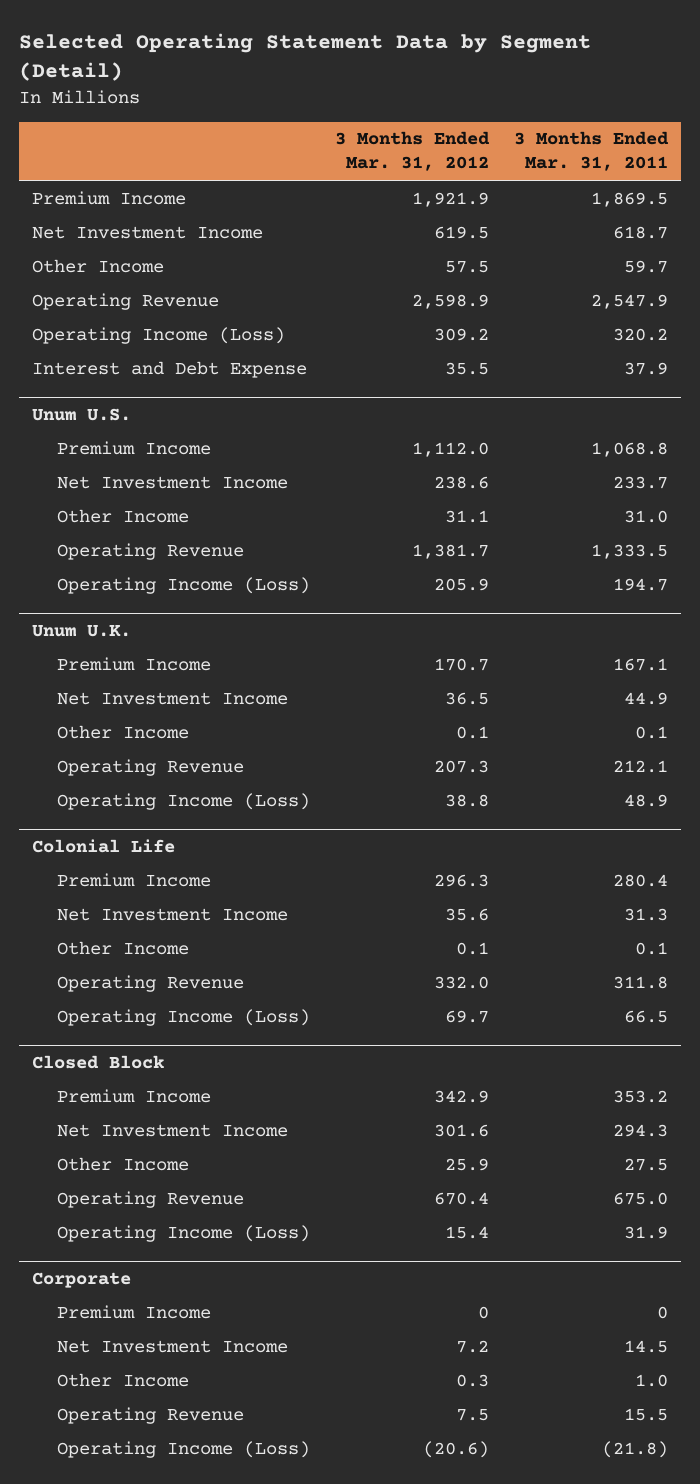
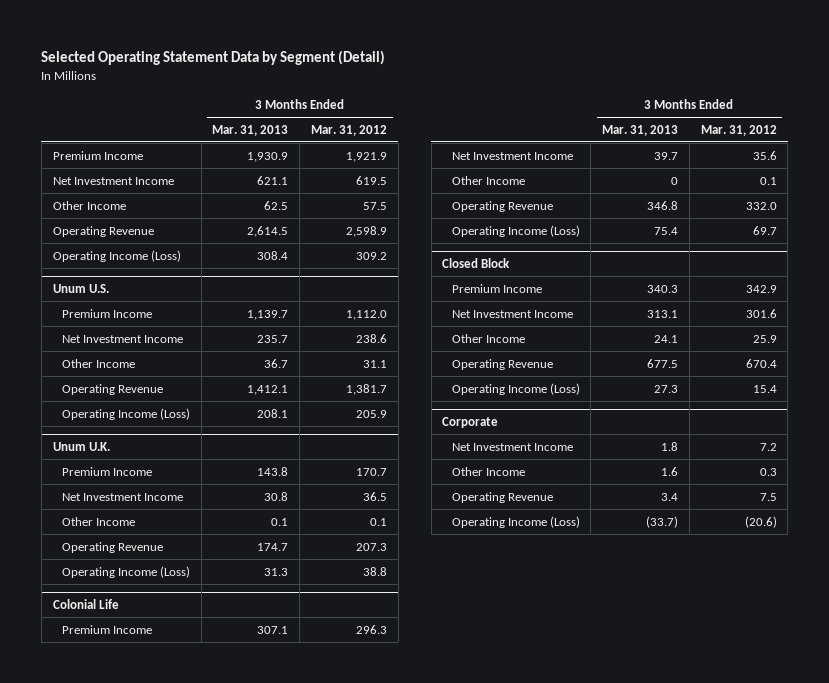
[514,131,670,172] 3 Months Ended Mar. 31, 2011 -> none
none -> [212,124,289,136] Mar. 31, 2013
[31,360,307,378] Interest and Debt Expense -> none
[56,1304,211,1319] Premium Income -> none

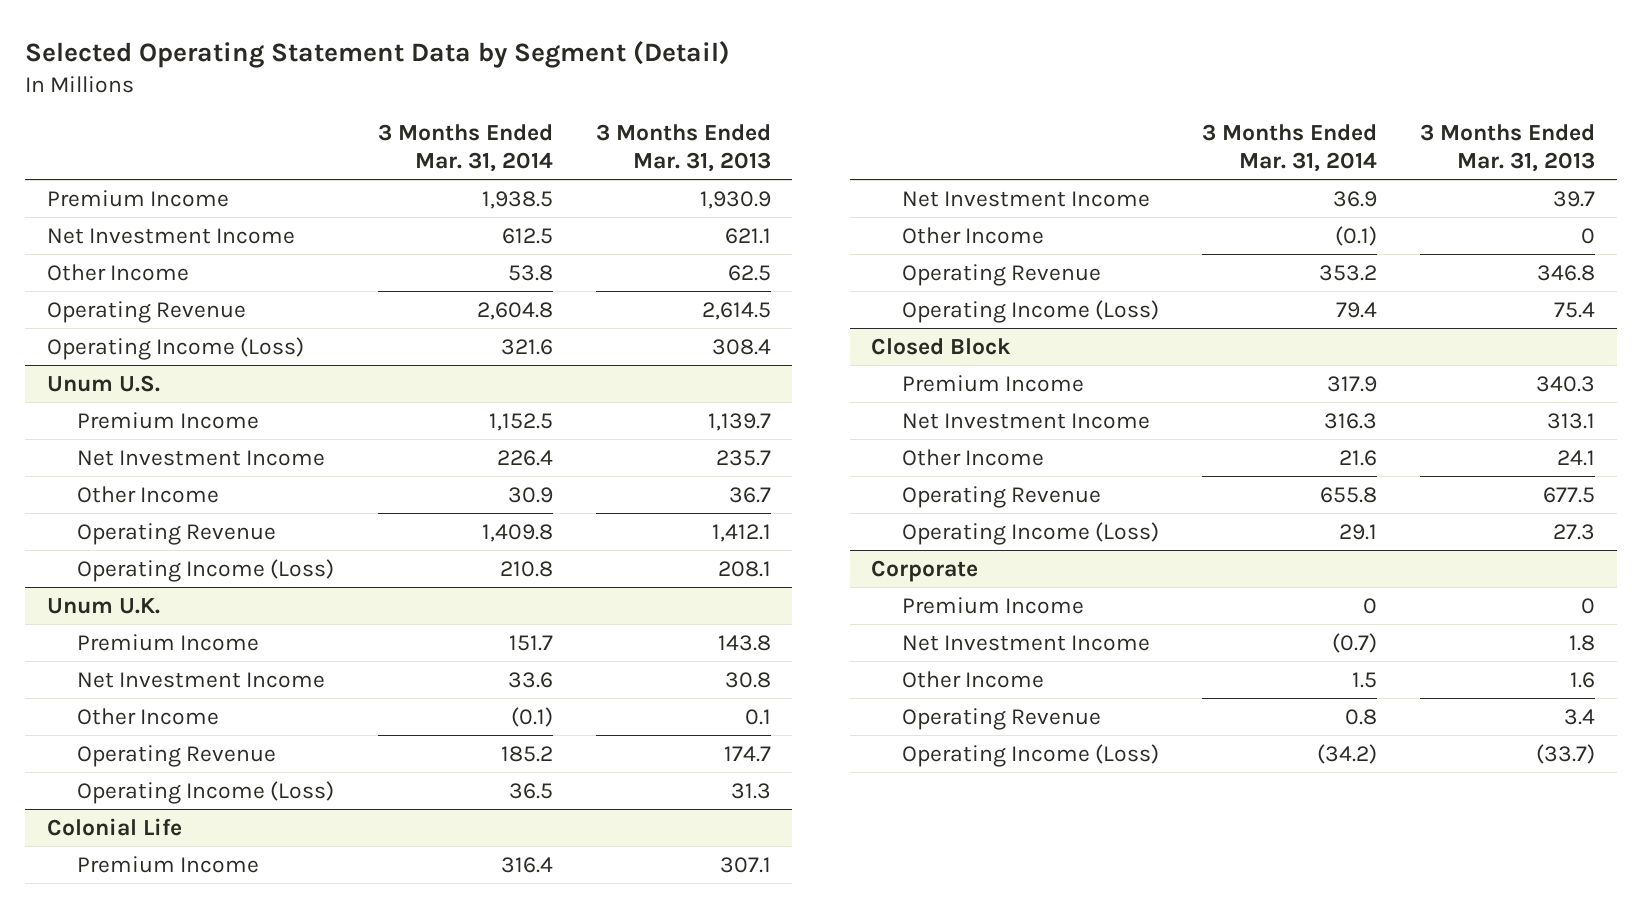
[310,124,387,136] Mar. 31, 2012 -> none
none -> [377,124,553,173] 3 Months Ended Mar. 31, 2014
none -> [901,596,1084,614] Premium Income

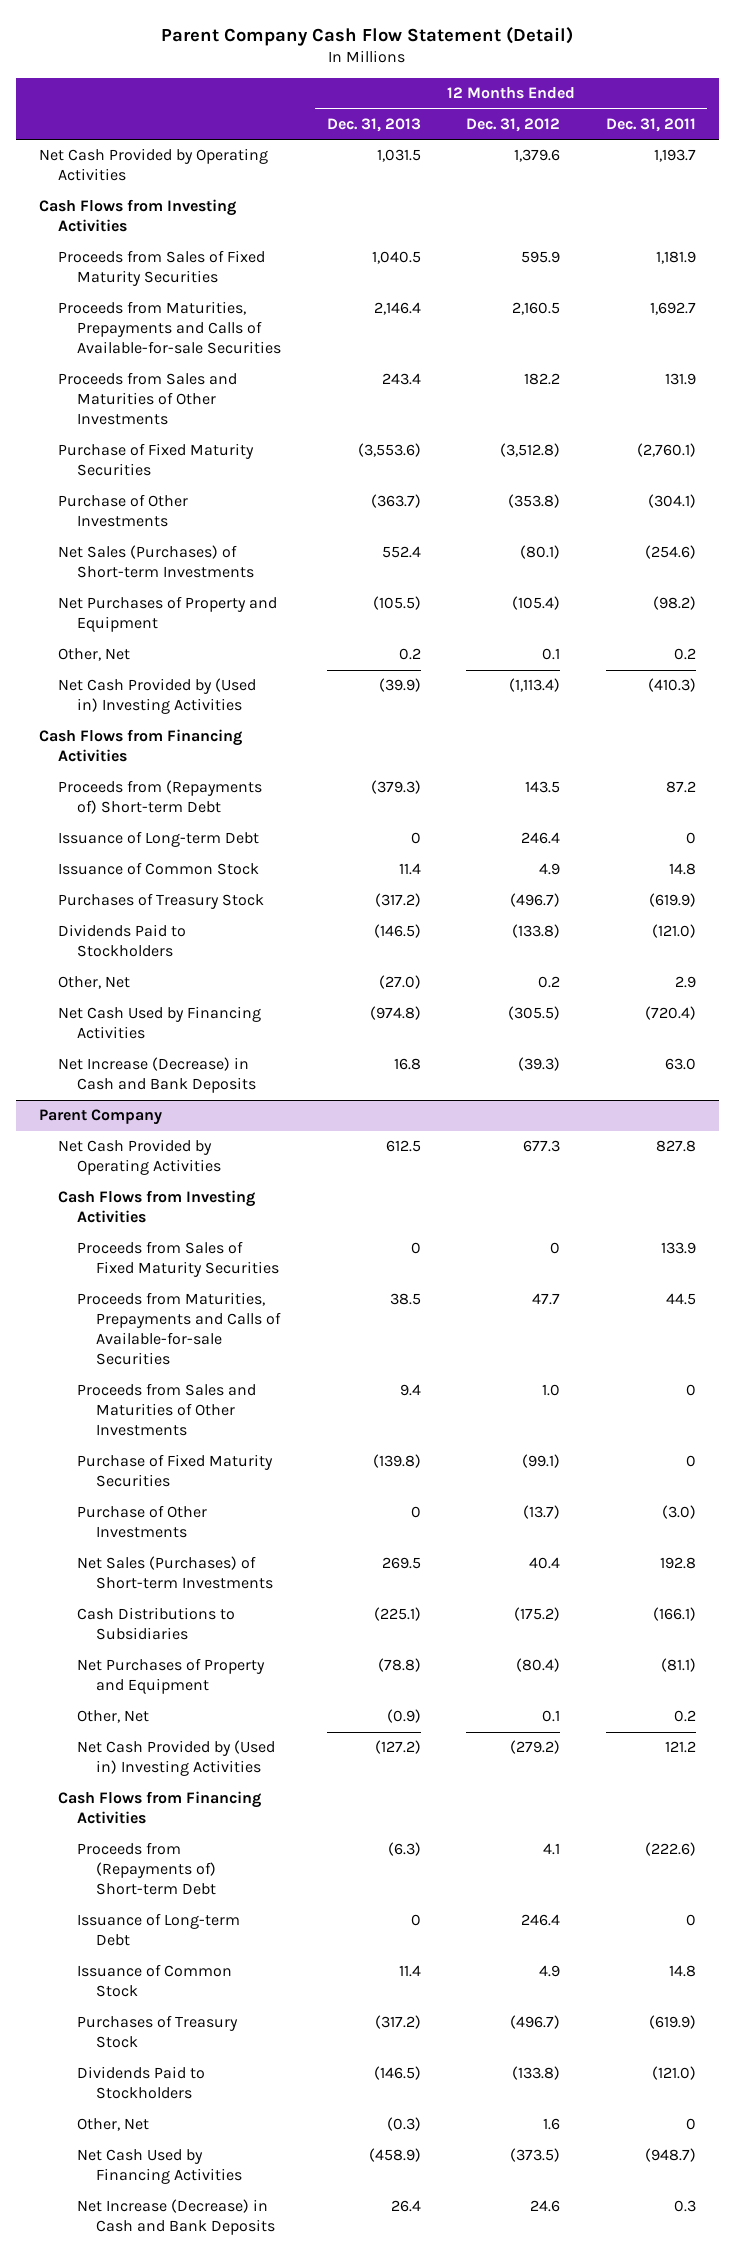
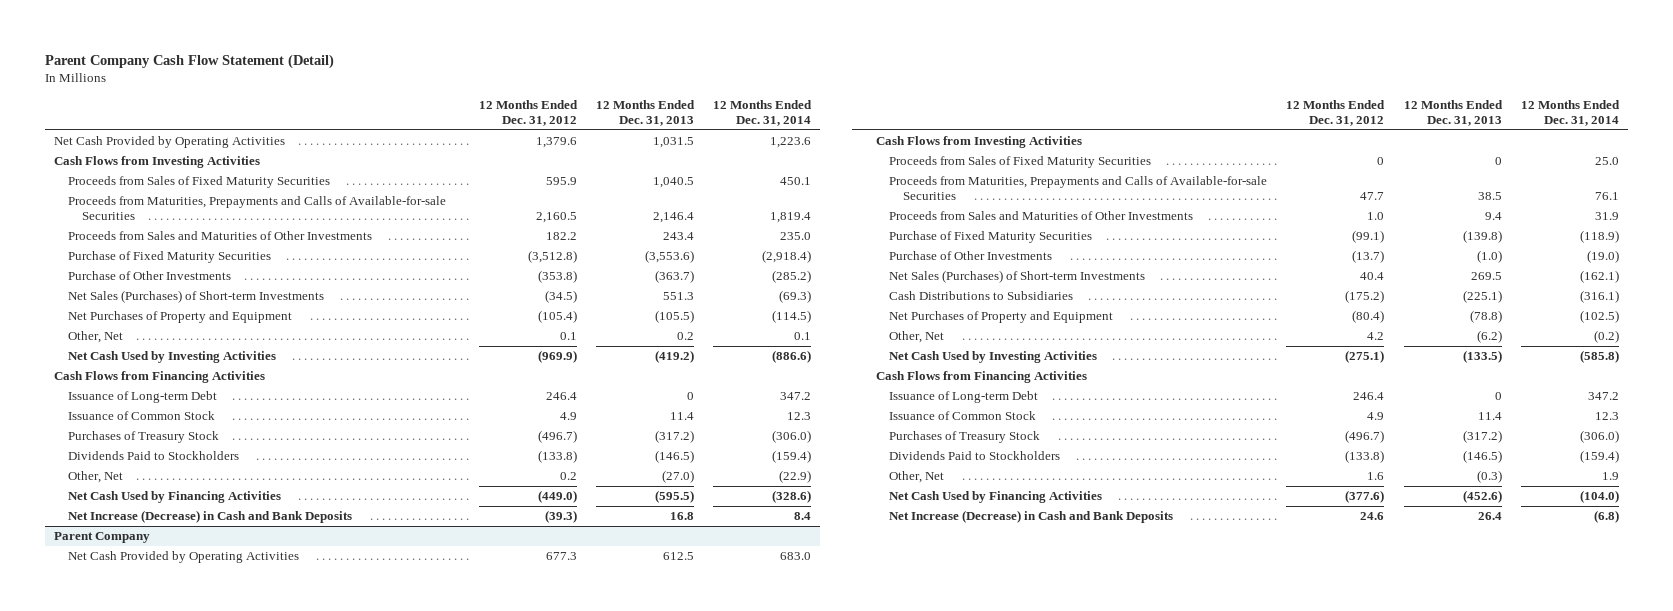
[605,117,696,132] Dec. 31, 2011 -> none
none -> [712,99,812,126] 12 Months Ended Dec. 31, 2014
[381,546,421,559] 552.4 -> [662,292,694,301] 551.3
[520,545,561,560] (80.1) -> [544,290,577,304] (34.5)
[57,678,256,715] Net Cash Provided by (Used in) Investing Activities -> [67,351,276,364] Net Cash Used by Investing Activities
[378,678,421,693] (39.9) -> [654,350,694,364] (419.2)
[509,678,561,693] (1,113.4) -> [537,350,577,364] (969.9)
[57,780,262,815] Proceeds from (Repayments of) Short-term Debt -> none
[369,1006,421,1021] (974.8) -> [654,490,694,504] (595.5)
[508,1006,561,1021] (305.5) -> [537,490,577,504] (449.0)
[410,1506,421,1519] 0 -> [1476,250,1502,264] (1.0)
[386,1709,421,1724] (0.9) -> [1476,330,1502,344] (6.2)
[542,1710,561,1723] 0.1 -> [1367,332,1385,341] 4.2
[77,1740,276,1777] Net Cash Provided by (Used in) Investing Activities -> [889,351,1098,364] Net Cash Used by Investing Activities
[374,1740,421,1755] (127.2) -> [1462,350,1502,364] (133.5)
[510,1740,561,1755] (279.2) -> [1345,350,1385,364] (275.1)
[77,1842,217,1896] Proceeds from (Repayments of) Short-term Debt -> none
[368,2148,421,2163] (458.9) -> [1462,490,1502,504] (452.6)
[510,2148,561,2163] (373.5) -> [1345,490,1385,504] (377.6)

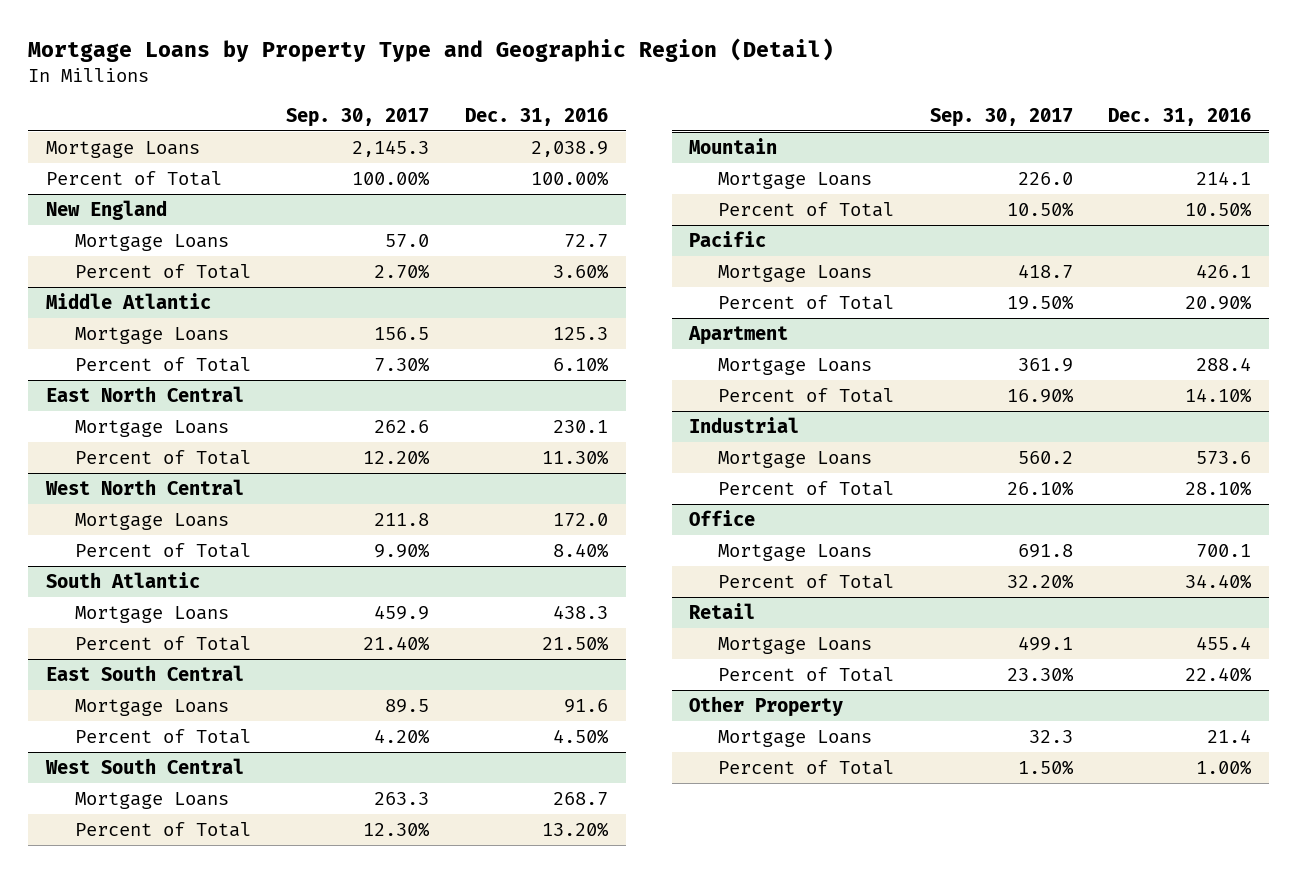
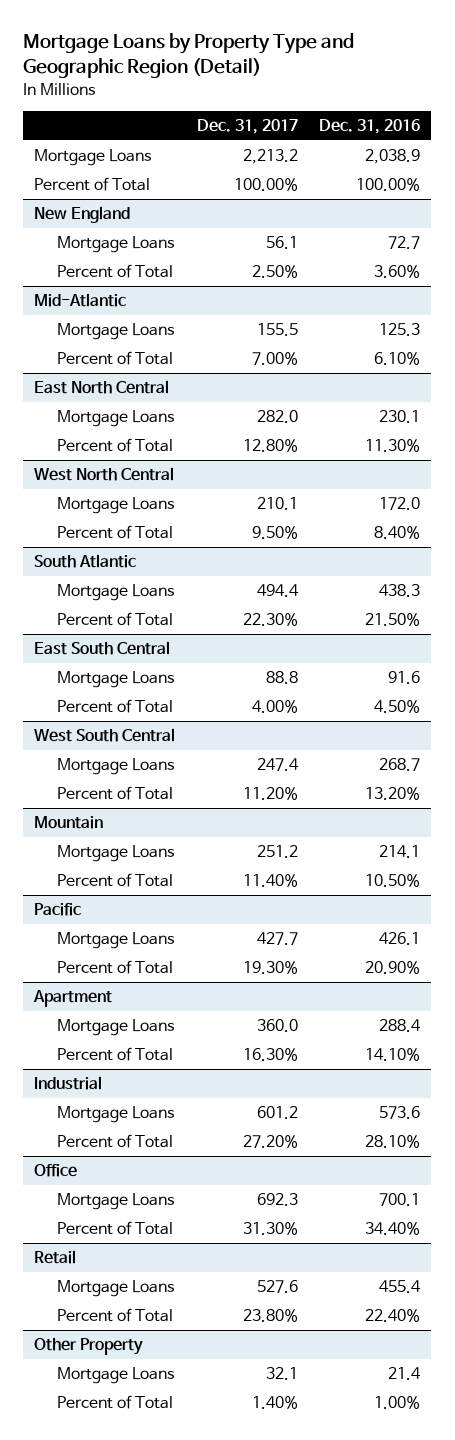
[286,108,430,128] Sep. 30, 2017 -> none
none -> [196,119,298,135] Dec. 31, 2017
[45,292,211,309] Middle Atlantic -> [34,293,127,308] Mid-Atlantic

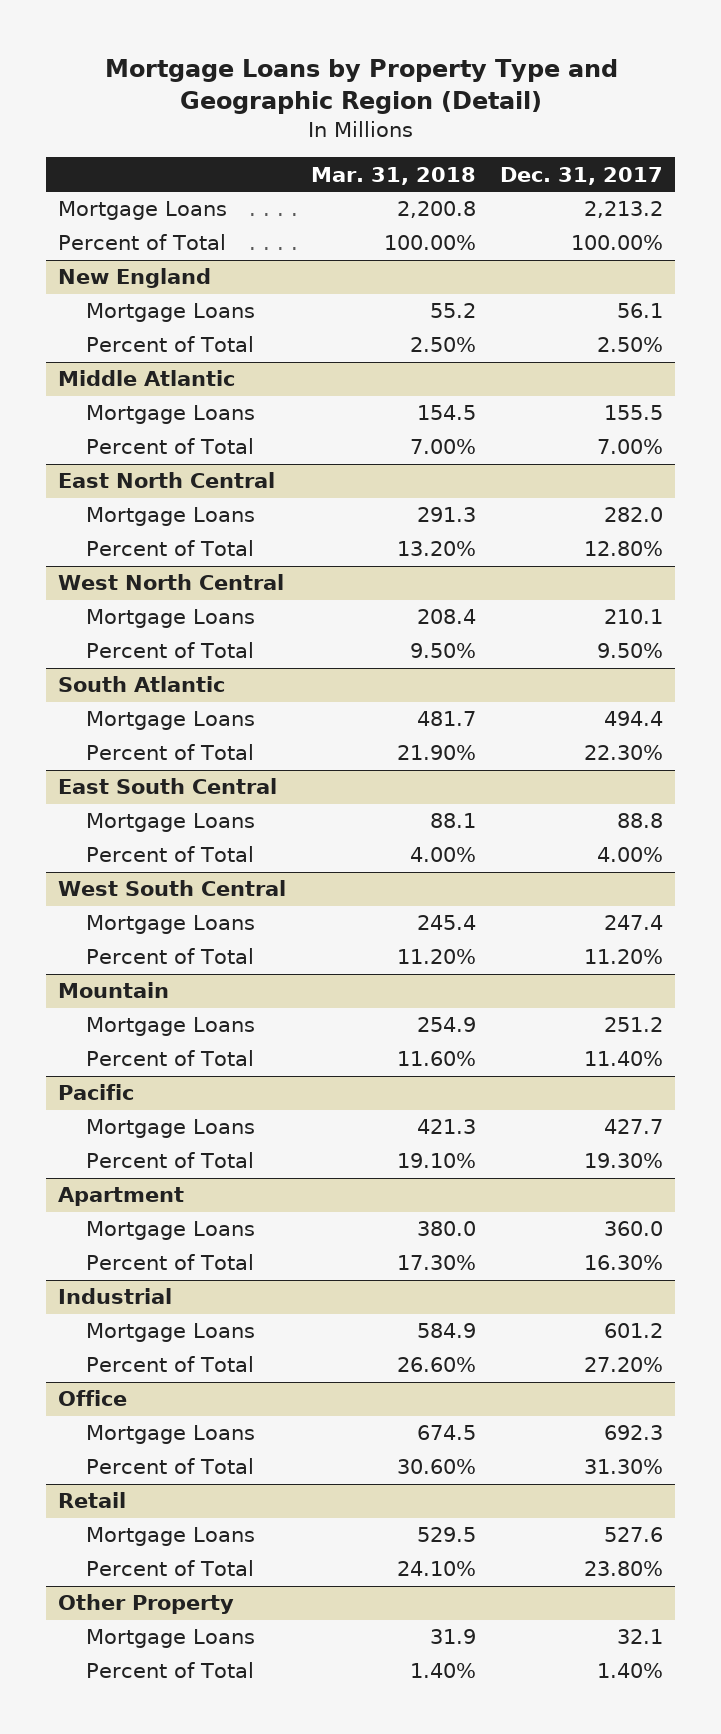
[319,119,421,135] Dec. 31, 2016 -> none
none -> [310,166,476,185] Mar. 31, 2018
[34,293,127,308] Mid-Atlantic -> [57,370,235,387] Middle Atlantic

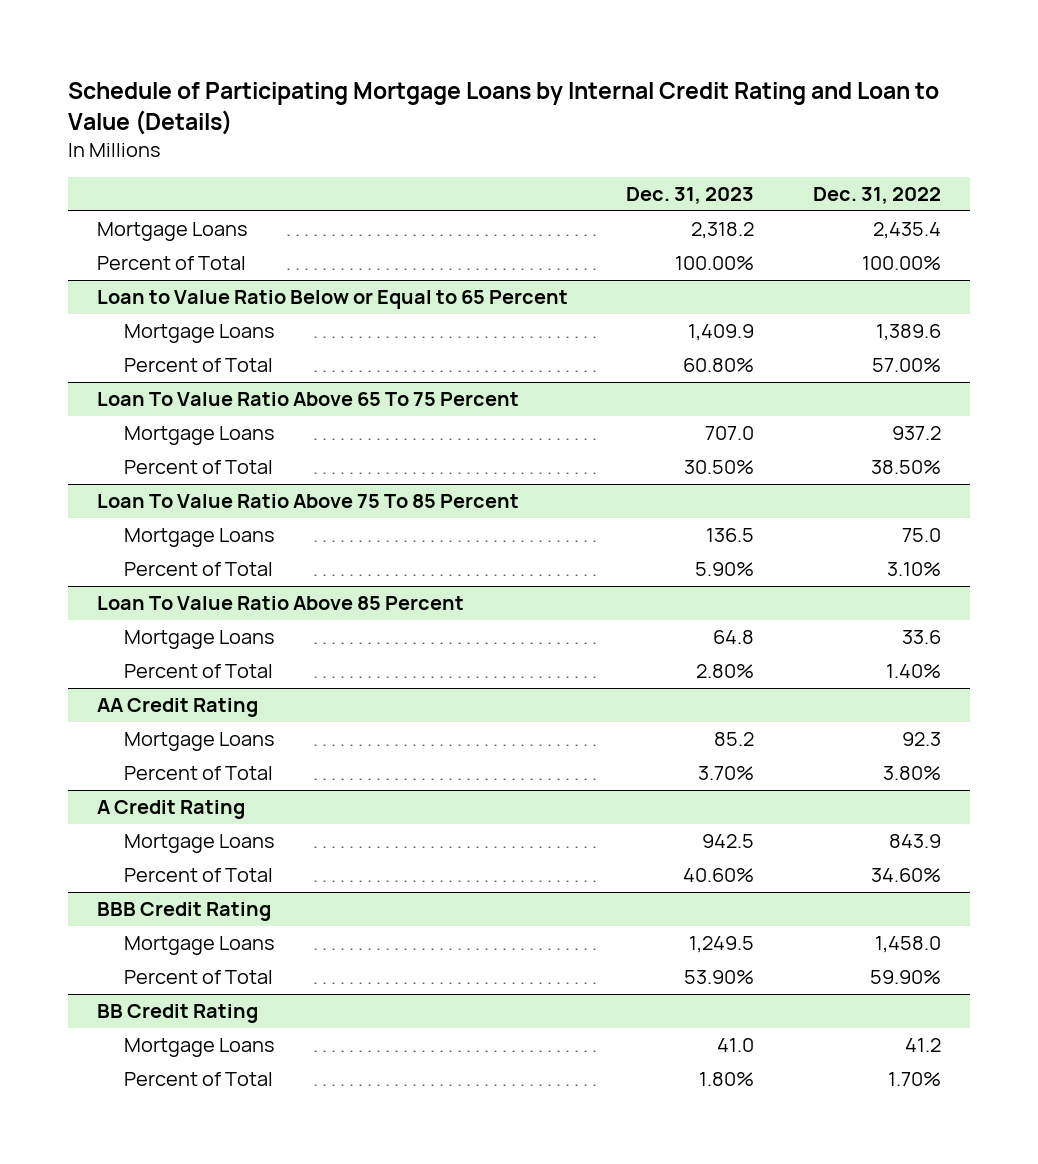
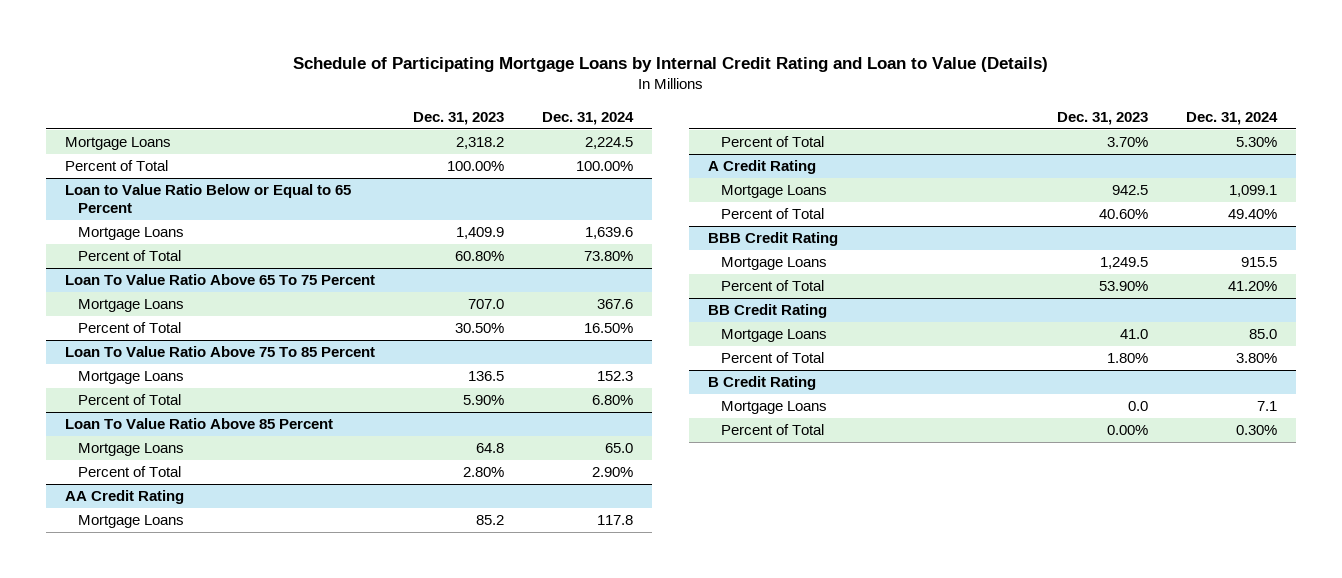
[812,186,941,204] Dec. 31, 2022 -> none
none -> [542,111,635,125] Dec. 31, 2024
none -> [708,376,817,391] B Credit Rating
none -> [721,401,828,415] Mortgage Loans
none -> [721,424,825,436] Percent of Total

